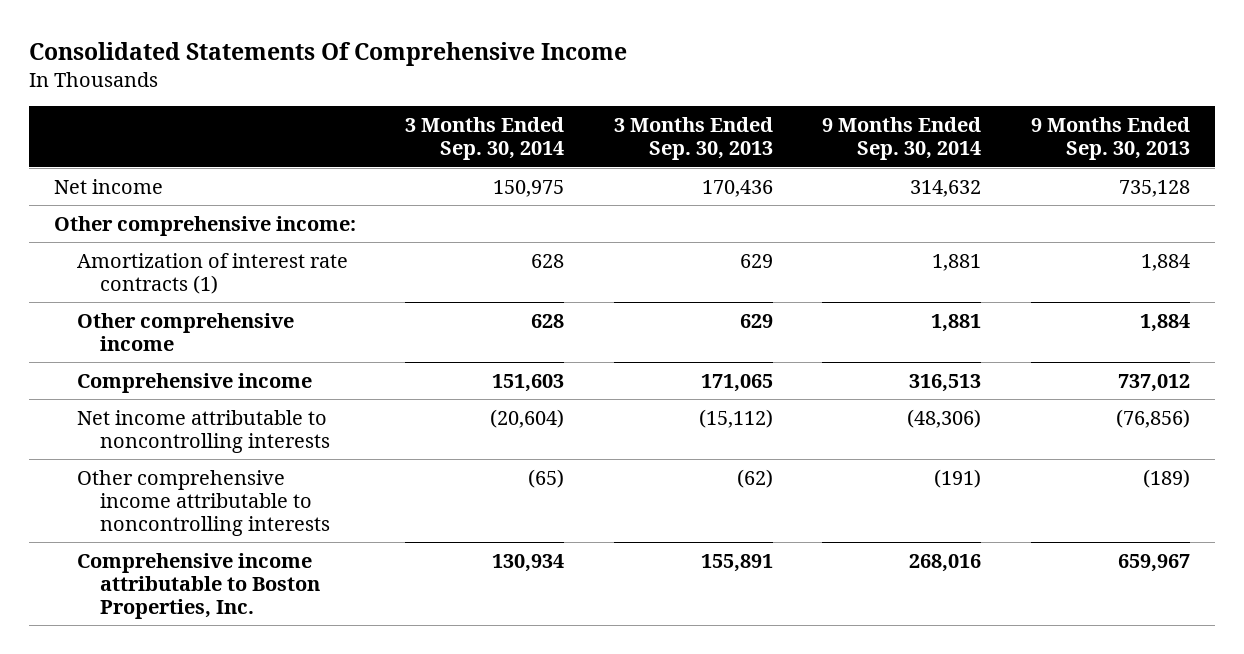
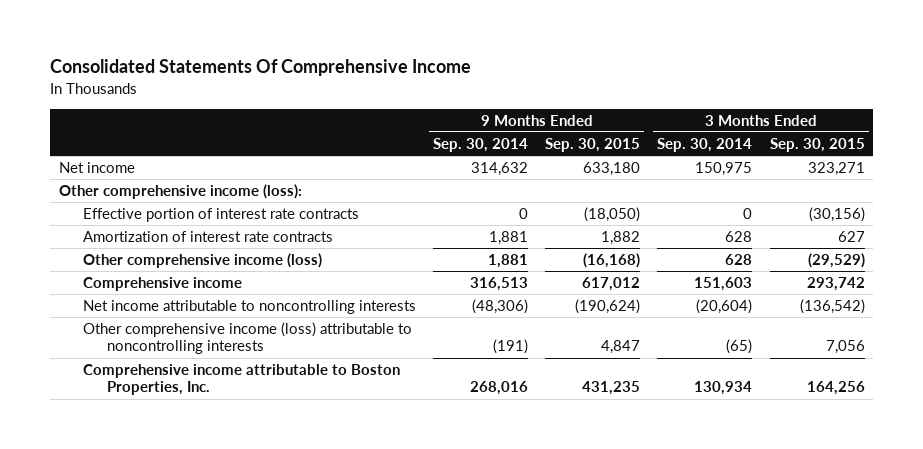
[613,117,773,161] 3 Months Ended Sep. 30, 2013 -> none
[1030,117,1190,161] 9 Months Ended Sep. 30, 2013 -> none
none -> [545,137,641,152] Sep. 30, 2015
none -> [769,137,865,152] Sep. 30, 2015
[53,215,356,236] Other comprehensive income: -> [58,184,302,200] Other comprehensive income (loss):
none -> [82,208,359,223] Effective portion of interest rate contracts
[77,252,349,294] Amortization of interest rate contracts (1) -> [82,231,333,243] Amortization of interest rate contracts
[77,312,295,351] Other comprehensive income -> [82,253,322,269] Other comprehensive income (loss)
[77,469,331,537] Other comprehensive income attributable to noncontrolling interests -> [82,322,412,355] Other comprehensive income (loss) attributable to noncontrolling interests

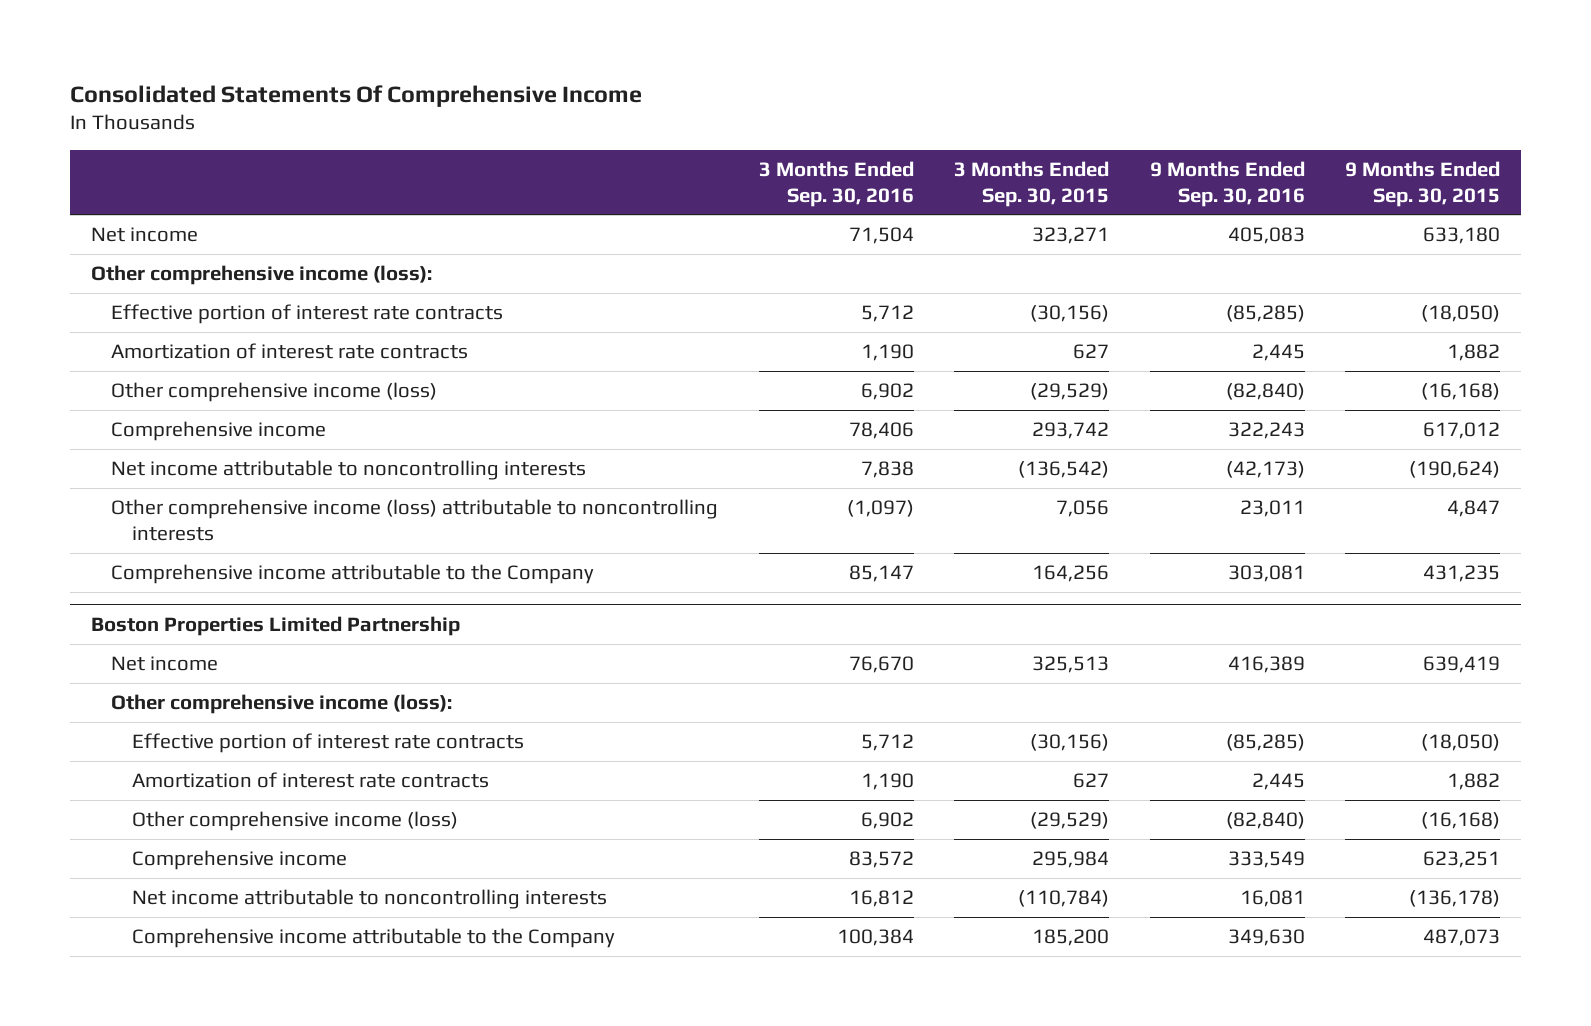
[432,137,528,152] Sep. 30, 2014 -> none
[657,137,753,152] Sep. 30, 2014 -> none
none -> [758,160,914,207] 3 Months Ended Sep. 30, 2016
none -> [1149,160,1305,207] 9 Months Ended Sep. 30, 2016
[82,364,400,396] Comprehensive income attributable to Boston Properties, Inc. -> [111,563,595,584] Comprehensive income attributable to the Company
none -> [90,615,460,636] Boston Properties Limited Partnership
none -> [111,655,219,671] Net income
none -> [111,693,453,714] Other comprehensive income (loss):
none -> [132,732,525,753] Effective portion of interest rate contracts
none -> [132,771,490,788] Amortization of interest rate contracts
none -> [132,810,459,831] Other comprehensive income (loss)
none -> [132,849,348,870] Comprehensive income
none -> [132,888,608,909] Net income attributable to noncontrolling interests
none -> [132,927,616,948] Comprehensive income attributable to the Company

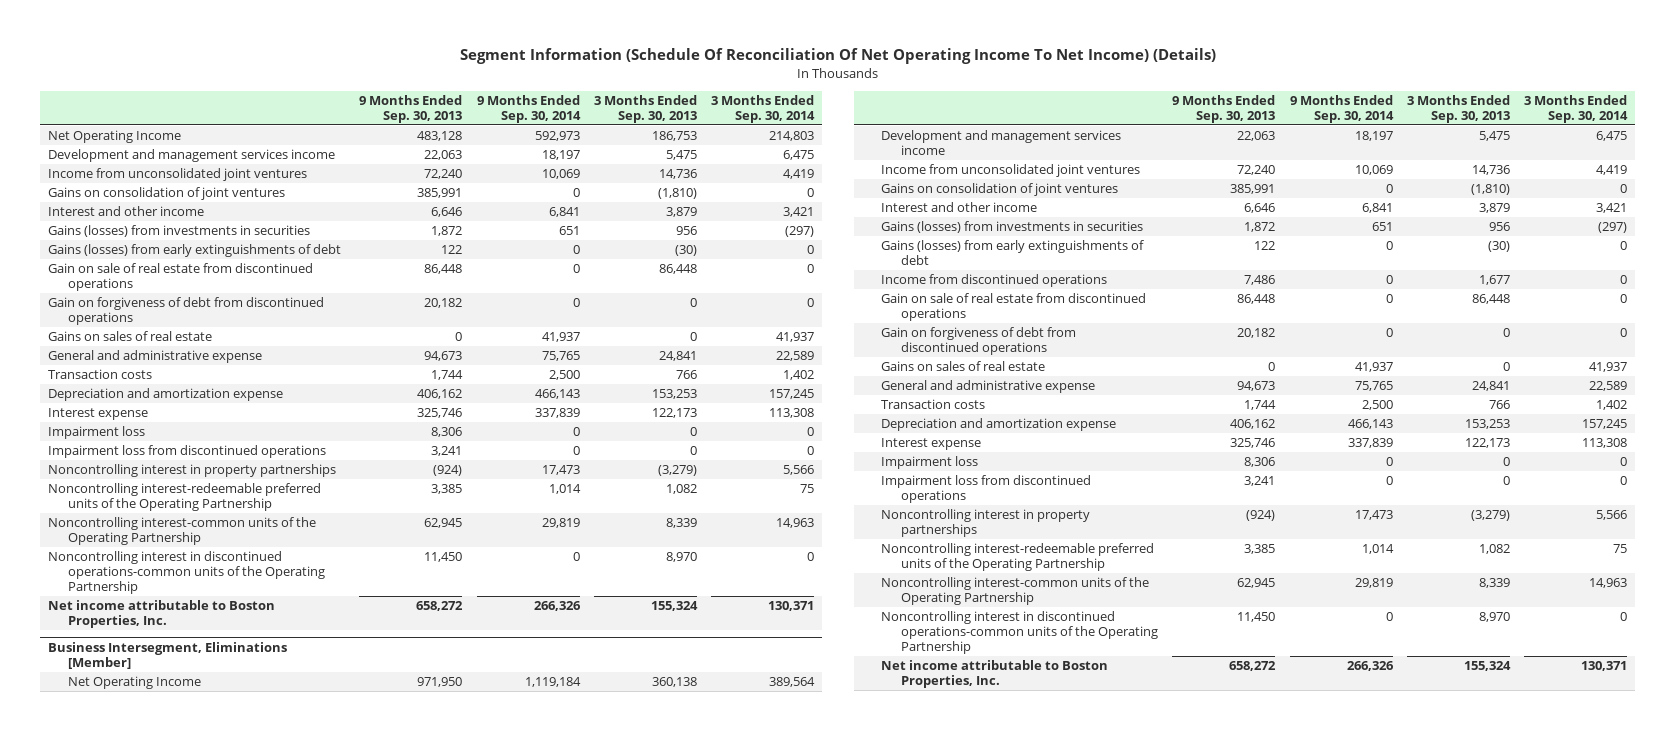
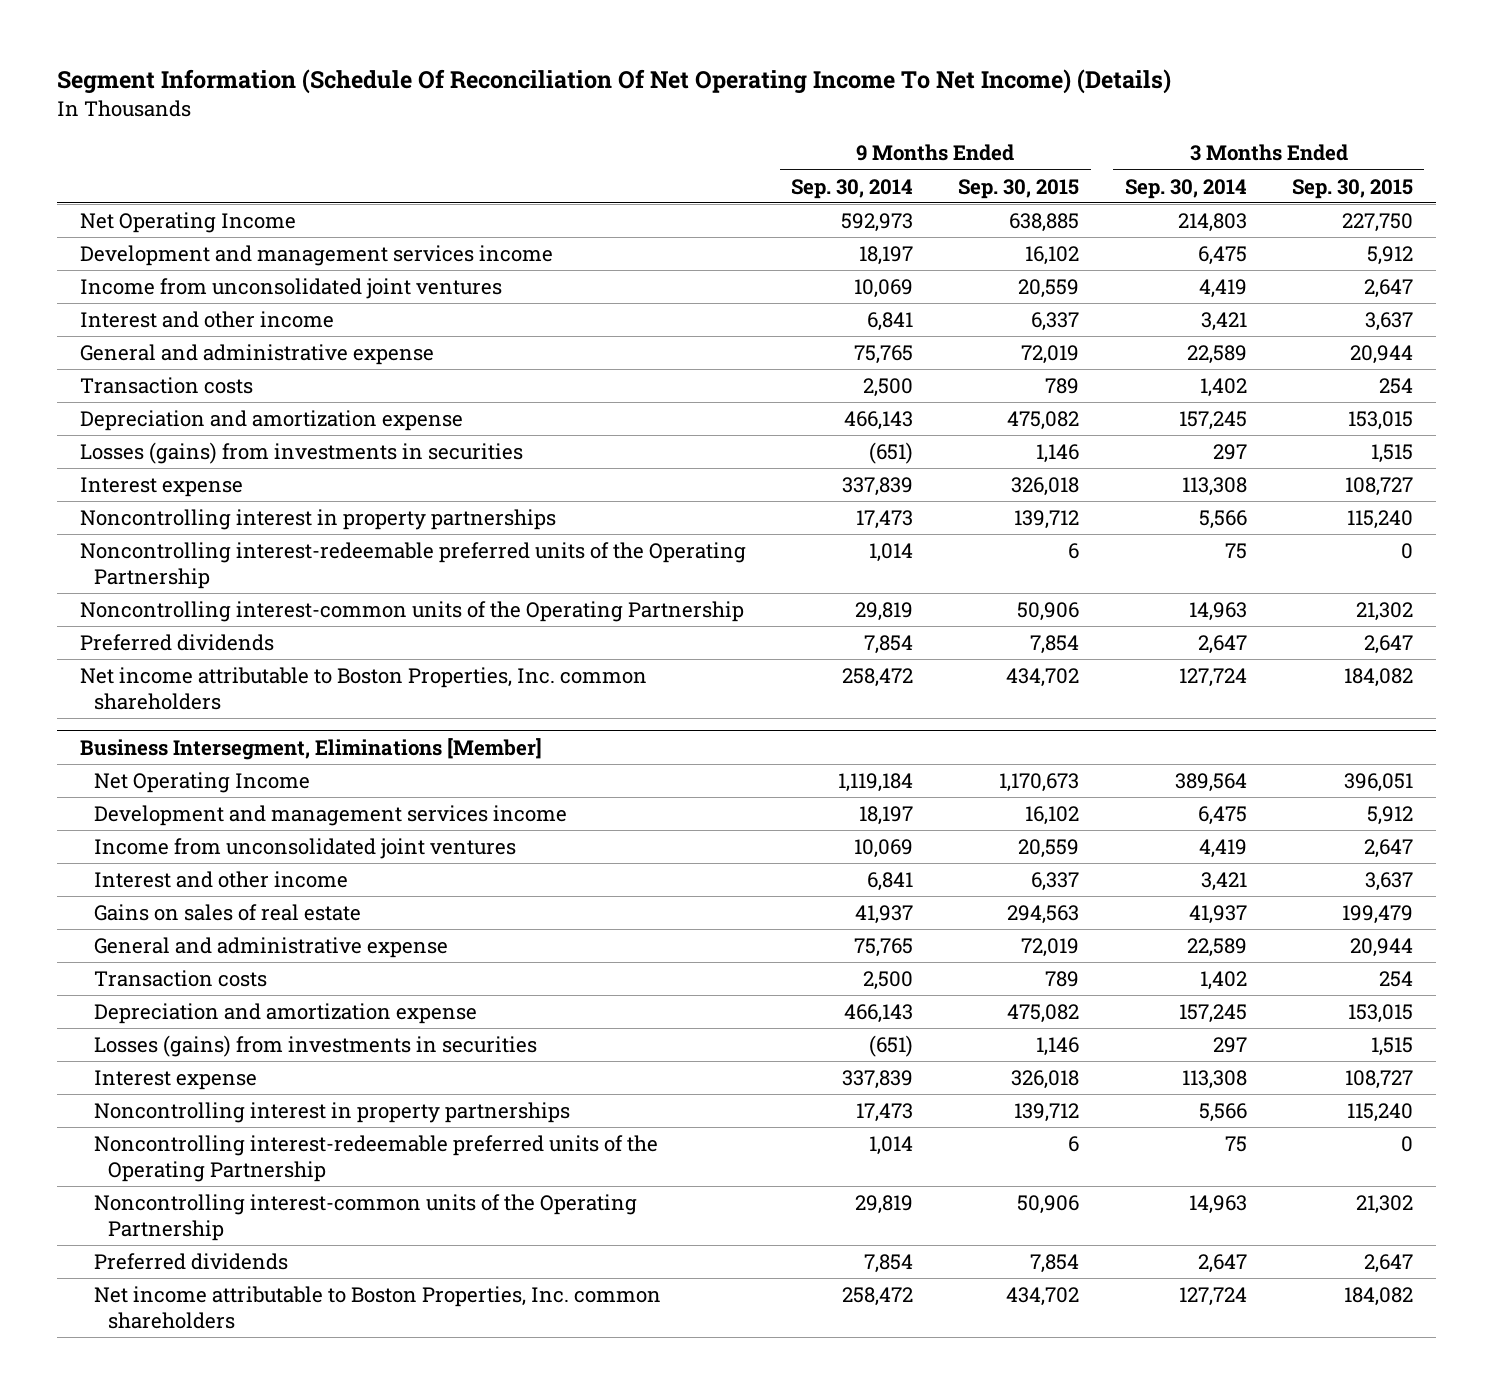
[359,94,463,123] 9 Months Ended Sep. 30, 2013 -> none
[593,94,697,123] 3 Months Ended Sep. 30, 2013 -> none
none -> [958,178,1080,199] Sep. 30, 2015
none -> [1291,178,1413,199] Sep. 30, 2015
[47,187,285,201] Gains on consolidation of joint ventures -> none
[47,225,310,238] Gains (losses) from investments in securities -> none
[47,244,341,258] Gains (losses) from early extinguishments of debt -> none
[47,263,313,292] Gain on sale of real estate from discontinued operations -> none
[47,297,324,326] Gain on forgiveness of debt from discontinued operations -> none
[47,331,212,342] Gains on sales of real estate -> none
none -> [79,441,523,464] Losses (gains) from investments in securities
[47,426,145,440] Impairment loss -> none
[47,445,326,459] Impairment loss from discontinued operations -> none
[47,551,325,595] Noncontrolling interest in discontinued operations-common units of the Operating Partnership -> none
none -> [79,633,274,651] Preferred dividends
[47,600,275,629] Net income attributable to Boston Properties, Inc. -> [79,666,647,710] Net income attributable to Boston Properties, Inc. common shareholders
[533,601,581,612] 266,326 -> [841,667,913,687] 258,472
[768,601,815,612] 130,371 -> [1178,667,1247,687] 127,724
[880,183,1118,197] Gains on consolidation of joint ventures -> none
[880,221,1143,234] Gains (losses) from investments in securities -> none
[880,240,1144,266] Gains (losses) from early extinguishments of debt -> none
[880,274,1107,288] Income from discontinued operations -> none
[880,293,1146,322] Gain on sale of real estate from discontinued operations -> none
[880,327,1076,356] Gain on forgiveness of debt from discontinued operations -> none
none -> [93,1034,537,1057] Losses (gains) from investments in securities
[880,456,978,470] Impairment loss -> none
[880,475,1091,504] Impairment loss from discontinued operations -> none
[880,611,1159,655] Noncontrolling interest in discontinued operations-common units of the Operating Partnership -> none
none -> [93,1252,288,1270] Preferred dividends
[880,660,1108,689] Net income attributable to Boston Properties, Inc. -> [93,1285,661,1329] Net income attributable to Boston Properties, Inc. common shareholders
[1346,661,1394,672] 266,326 -> [841,1286,913,1306] 258,472
[1581,661,1628,672] 130,371 -> [1178,1286,1247,1306] 127,724

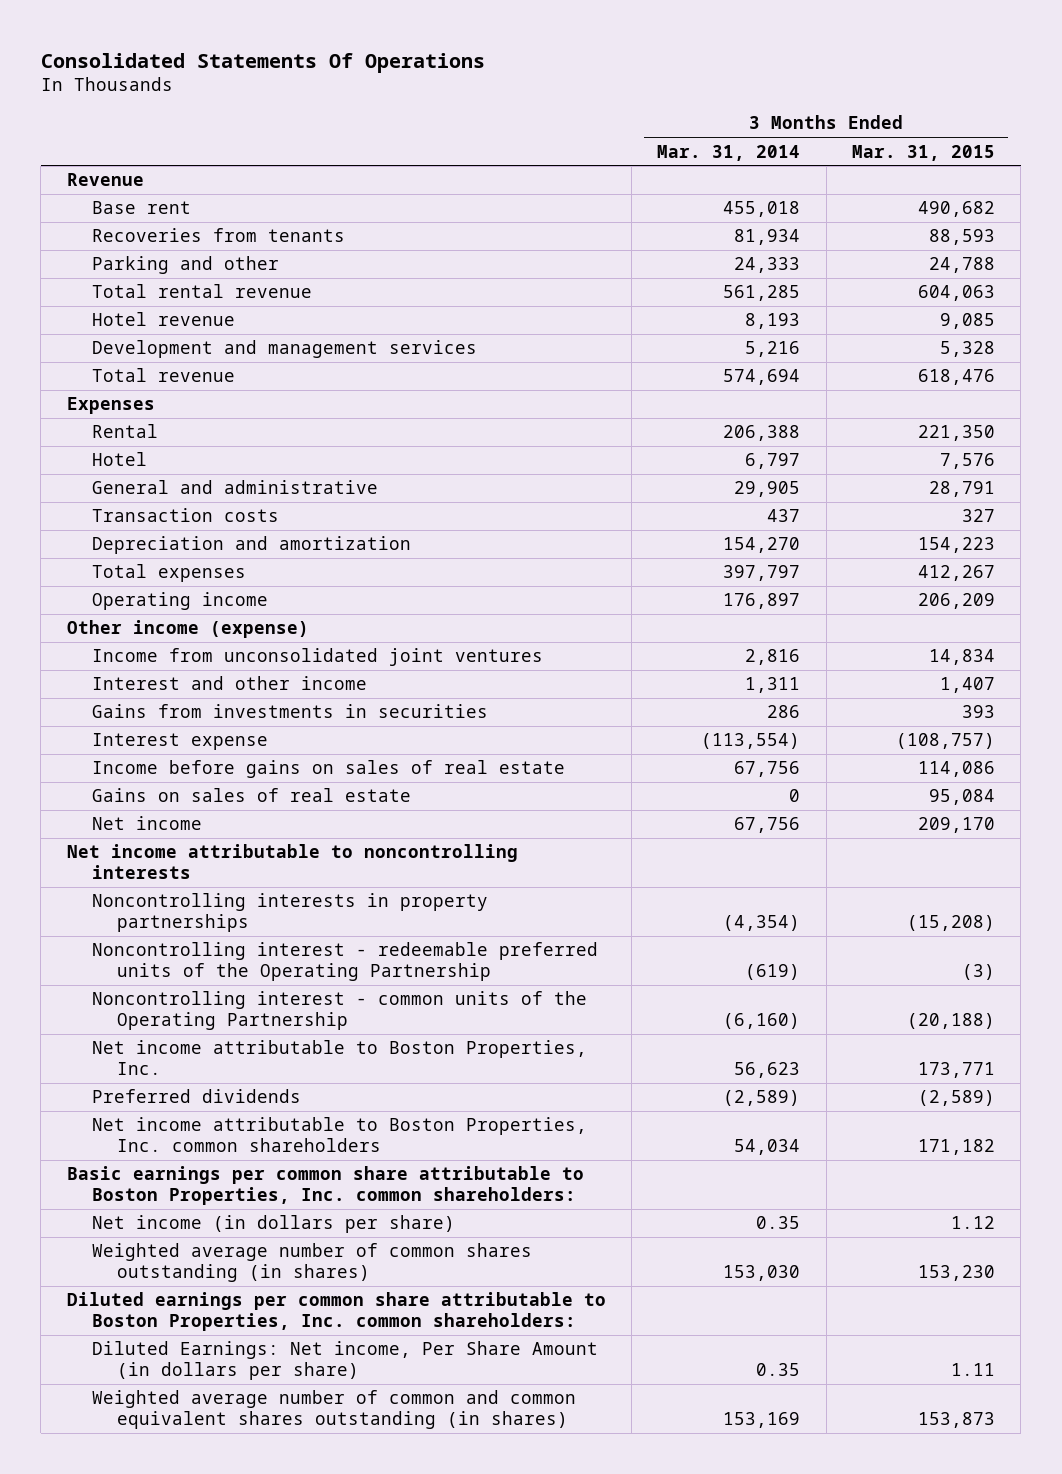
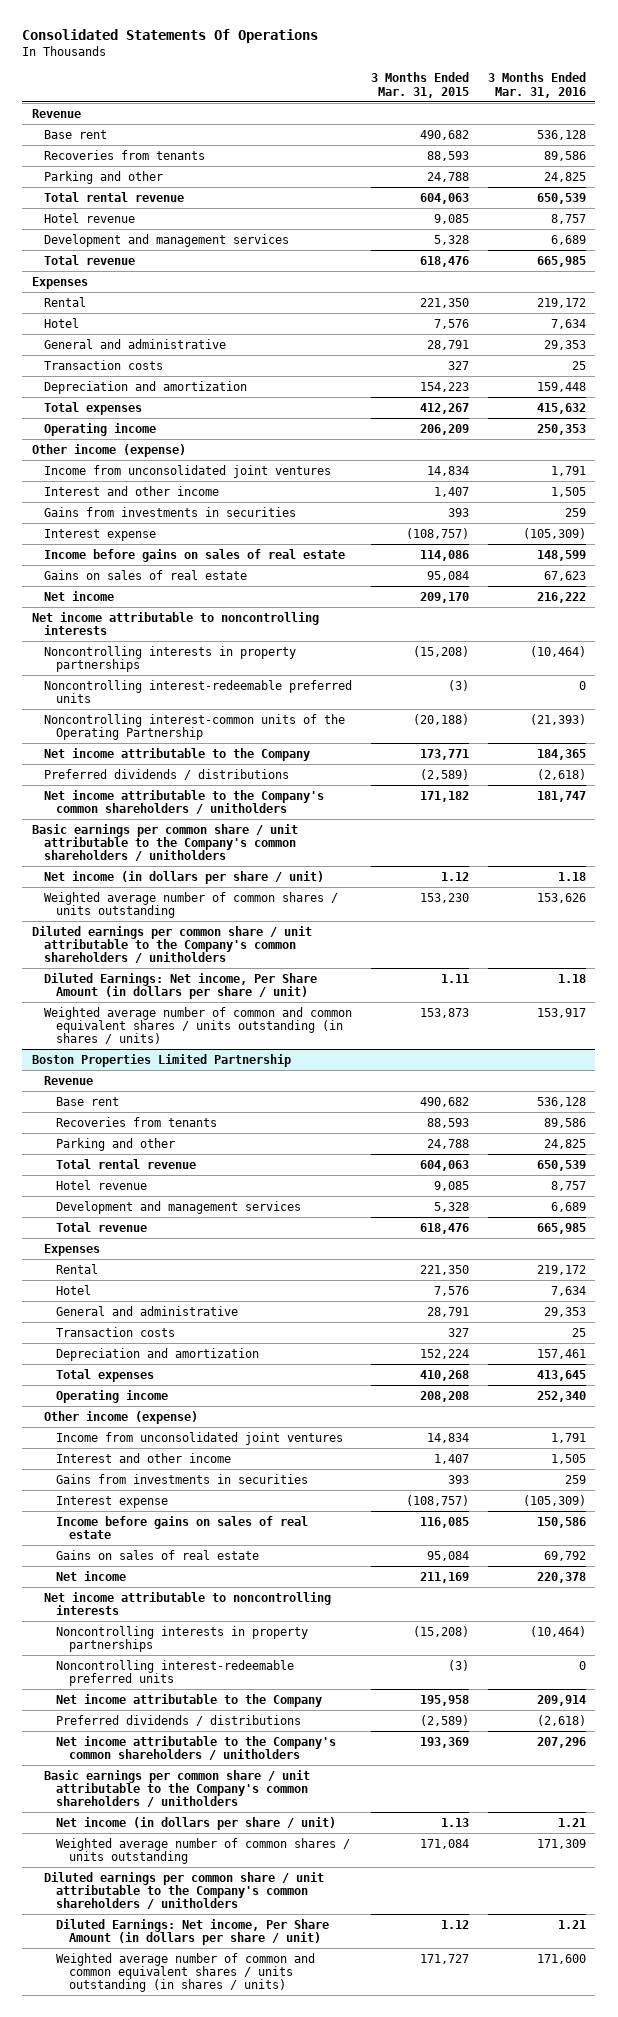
[657,144,801,161] Mar. 31, 2014 -> none
none -> [487,72,586,98] 3 Months Ended Mar. 31, 2016
[91,942,598,981] Noncontrolling interest - redeemable preferred units of the Operating Partnership -> [44,679,353,703] Noncontrolling interest-redeemable preferred units
[91,991,587,1030] Noncontrolling interest - common units of the Operating Partnership -> [44,713,346,740] Noncontrolling interest-common units of the Operating Partnership
[91,1040,587,1075] Net income attributable to Boston Properties, Inc. -> [44,747,311,761] Net income attributable to the Company
[91,1089,301,1104] Preferred dividends -> [44,768,290,780] Preferred dividends / distributions
[91,1117,587,1152] Net income attributable to Boston Properties, Inc. common shareholders -> [44,789,325,814] Net income attributable to the Company's common shareholders / unitholders
[66,1166,584,1205] Basic earnings per common share attributable to Boston Properties, Inc. common shareholders: -> [31,823,298,862] Basic earnings per common share / unit attributable to the Company's common shareholders / unitholders
[91,1215,455,1234] Net income (in dollars per share) -> [44,870,325,884] Net income (in dollars per share / unit)
[91,1243,532,1282] Weighted average number of common shares outstanding (in shares) -> [44,891,339,918] Weighted average number of common shares / units outstanding
[66,1292,606,1331] Diluted earnings per common share attributable to Boston Properties, Inc. common shareholders: -> [31,925,312,964] Diluted earnings per common share / unit attributable to the Company's common shareholders / unitholders
[91,1341,598,1380] Diluted Earnings: Net income, Per Share Amount (in dollars per share) -> [44,972,318,999] Diluted Earnings: Net income, Per Share Amount (in dollars per share / unit)
[91,1390,576,1429] Weighted average number of common and common equivalent shares outstanding (in shares) -> [44,1006,353,1045] Weighted average number of common and common equivalent shares / units outstanding (in shares / units)
none -> [31,1053,291,1067] Boston Properties Limited Partnership
none -> [44,1075,94,1085] Revenue
none -> [56,1096,120,1106] Base rent
none -> [56,1116,218,1127] Recoveries from tenants
none -> [56,1137,176,1151] Parking and other
none -> [56,1158,197,1169] Total rental revenue
none -> [56,1179,148,1190] Hotel revenue
none -> [56,1200,302,1214] Development and management services
none -> [56,1221,148,1232] Total revenue
none -> [44,1243,101,1256] Expenses
none -> [56,1263,99,1274] Rental
none -> [56,1284,92,1295] Hotel
none -> [56,1305,239,1316] General and administrative
none -> [56,1326,176,1337] Transaction costs
none -> [56,1347,260,1361] Depreciation and amortization
none -> [56,1368,155,1382] Total expenses
none -> [56,1389,169,1403] Operating income
none -> [44,1410,199,1424] Other income (expense)
none -> [56,1431,344,1445] Income from unconsolidated joint ventures
none -> [56,1452,232,1463] Interest and other income
none -> [56,1473,309,1484] Gains from investments in securities
none -> [56,1495,169,1508] Interest expense
none -> [56,1515,309,1539] Income before gains on sales of real estate
none -> [56,1549,260,1560] Gains on sales of real estate
none -> [56,1570,127,1581] Net income
none -> [44,1591,332,1615] Net income attributable to noncontrolling interests
none -> [56,1625,309,1652] Noncontrolling interests in property partnerships
none -> [56,1659,295,1686] Noncontrolling interest-redeemable preferred units
none -> [56,1693,323,1707] Net income attributable to the Company
none -> [56,1714,302,1726] Preferred dividends / distributions
none -> [56,1735,337,1760] Net income attributable to the Company's common shareholders / unitholders
none -> [44,1769,311,1808] Basic earnings per common share / unit attributable to the Company's common shareholders / unitholders
none -> [56,1816,337,1830] Net income (in dollars per share / unit)
none -> [56,1837,351,1864] Weighted average number of common shares / units outstanding
none -> [44,1871,325,1910] Diluted earnings per common share / unit attributable to the Company's common shareholders / unitholders
none -> [56,1918,330,1945] Diluted Earnings: Net income, Per Share Amount (in dollars per share / unit)
none -> [56,1952,316,1993] Weighted average number of common and common equivalent shares / units outstanding (in shares / units)

